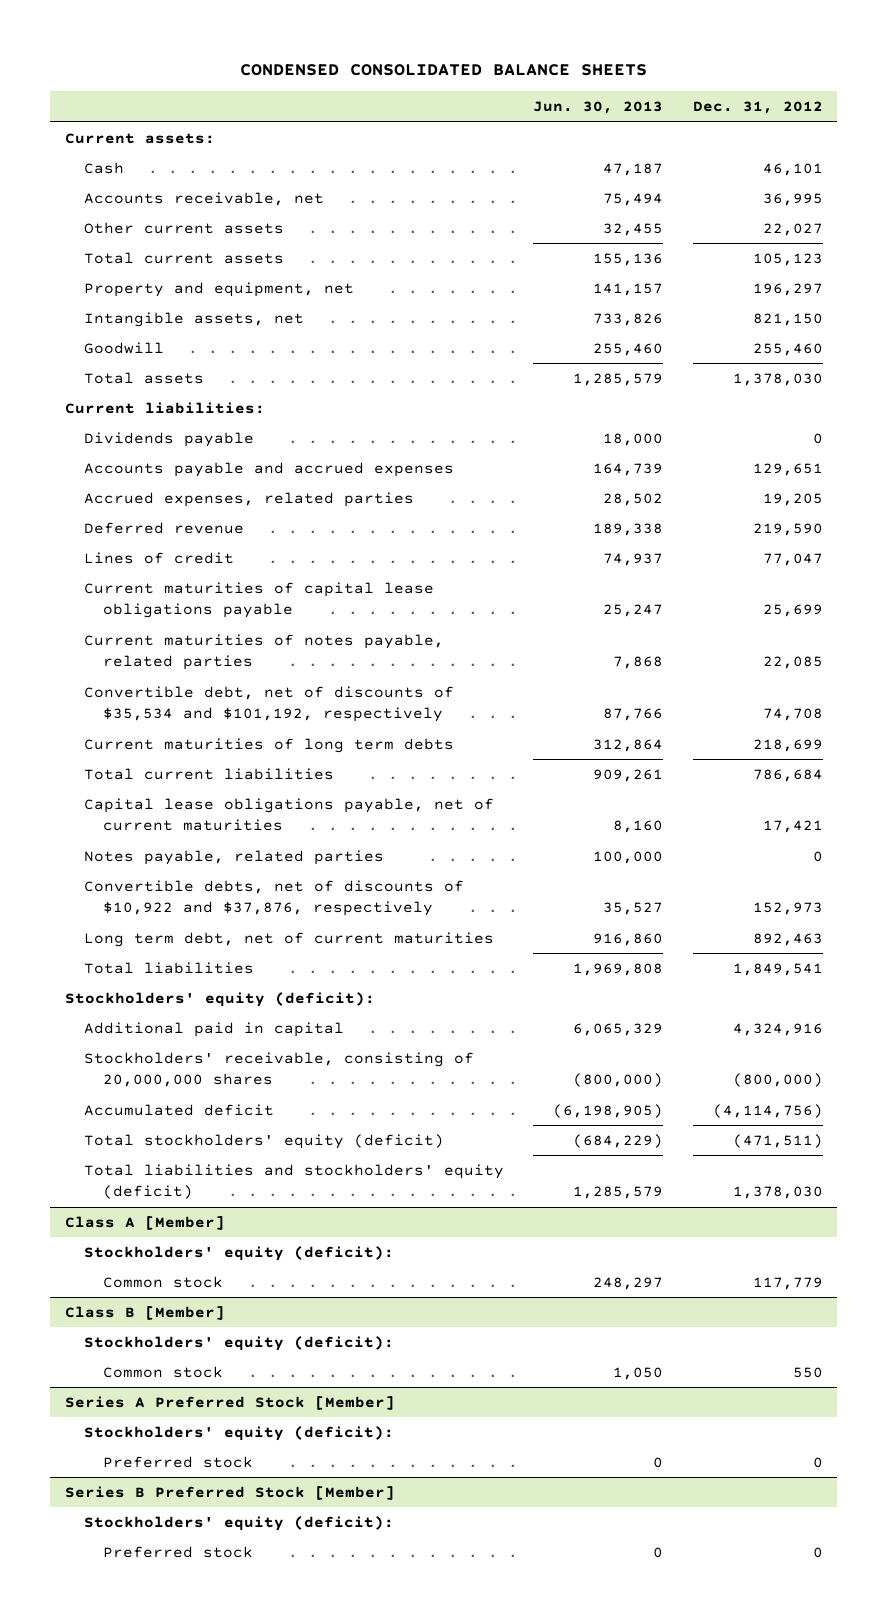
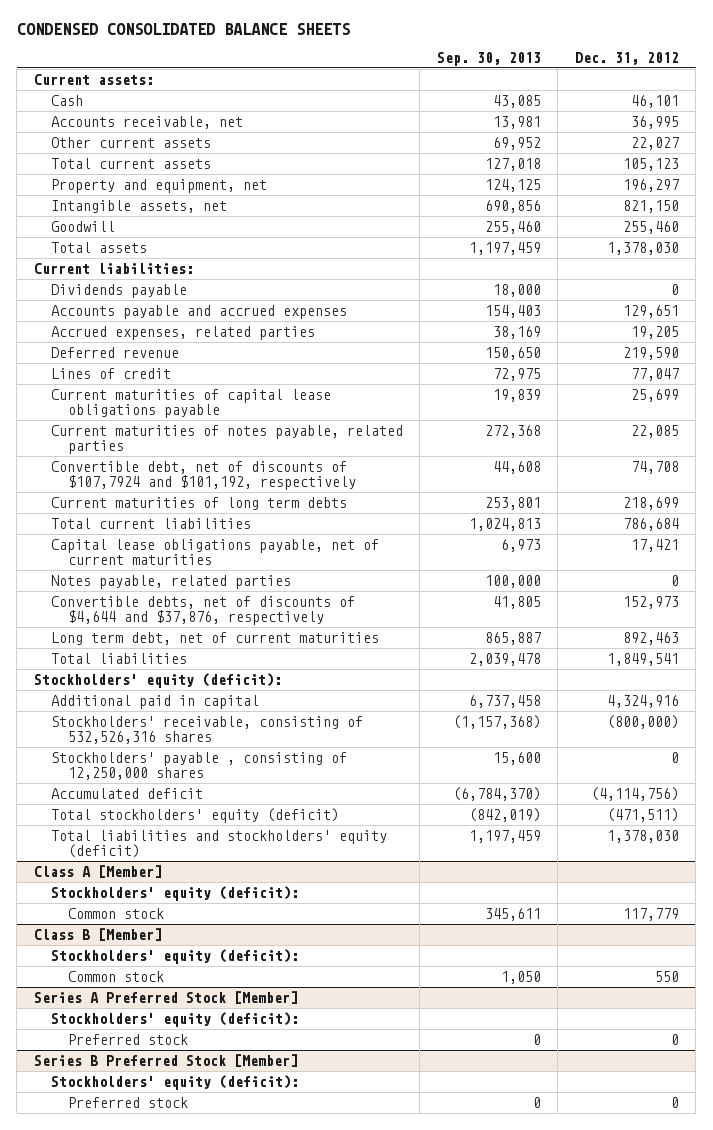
[533,101,664,115] Jun. 30, 2013 -> none
none -> [436,52,541,67] Sep. 30, 2013
[83,686,454,723] Convertible debt, net of discounts of $35,534 and $101,192, respectively -> [51,460,357,491] Convertible debt, net of discounts of $107,7924 and $101,192, respectively
[83,880,464,917] Convertible debts, net of discounts of $10,922 and $37,876, respectively -> [51,595,356,626] Convertible debts, net of discounts of $4,644 and $37,876, respectively
[83,1052,474,1088] Stockholders' receivable, consisting of 20,000,000 shares -> [51,715,364,745] Stockholders' receivable, consisting of 532,526,316 shares
none -> [51,751,348,781] Stockholders' payable , consisting of 12,250,000 shares

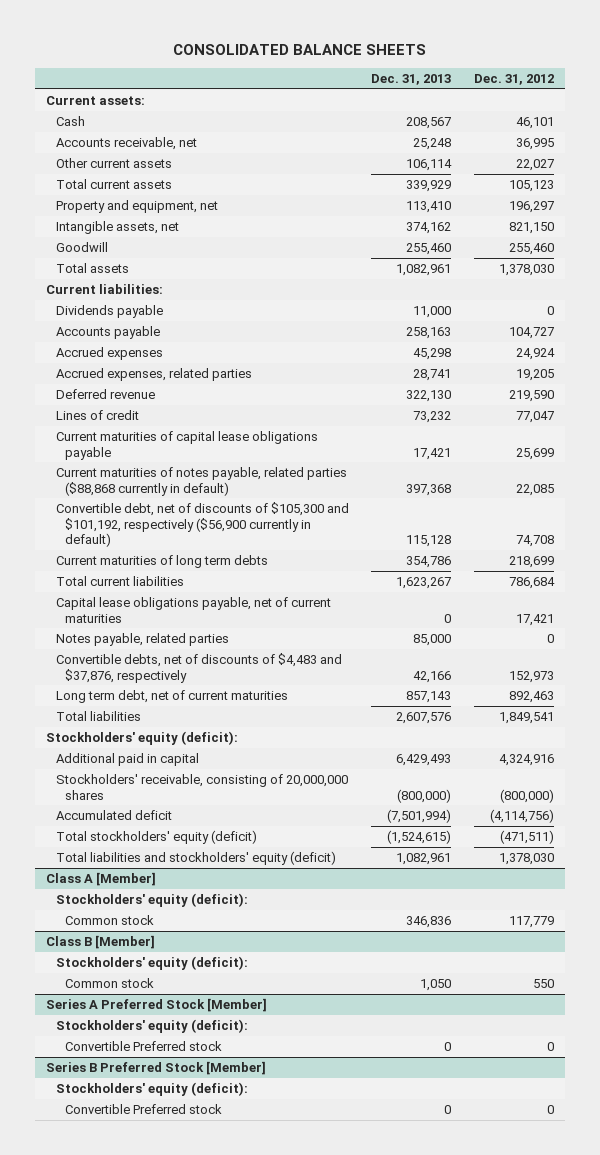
[16,23,350,36] CONDENSED CONSOLIDATED BALANCE SHEETS -> [172,43,426,55] CONSOLIDATED BALANCE SHEETS
[436,52,541,67] Sep. 30, 2013 -> none
none -> [371,73,452,85] Dec. 31, 2013
[51,304,348,319] Accounts payable and accrued expenses -> none
none -> [55,326,160,340] Accounts payable
none -> [55,347,163,361] Accrued expenses
[51,424,404,455] Current maturities of notes payable, related parties -> [55,467,347,496] Current maturities of notes payable, related parties ($88,868 currently in default)
[51,460,357,491] Convertible debt, net of discounts of $107,7924 and $101,192, respectively -> [55,502,349,548] Convertible debt, net of discounts of $105,300 and $101,192, respectively ($56,900 currently in default)
[51,595,356,626] Convertible debts, net of discounts of $4,644 and $37,876, respectively -> [55,653,342,683] Convertible debts, net of discounts of $4,483 and $37,876, respectively
[51,751,348,781] Stockholders' payable , consisting of 12,250,000 shares -> none
[51,715,364,745] Stockholders' receivable, consisting of 532,526,316 shares -> [55,774,348,800] Stockholders' receivable, consisting of 20,000,000 shares
[68,1033,189,1045] Preferred stock -> [65,1041,223,1052] Convertible Preferred stock
[68,1096,189,1108] Preferred stock -> [65,1104,223,1115] Convertible Preferred stock

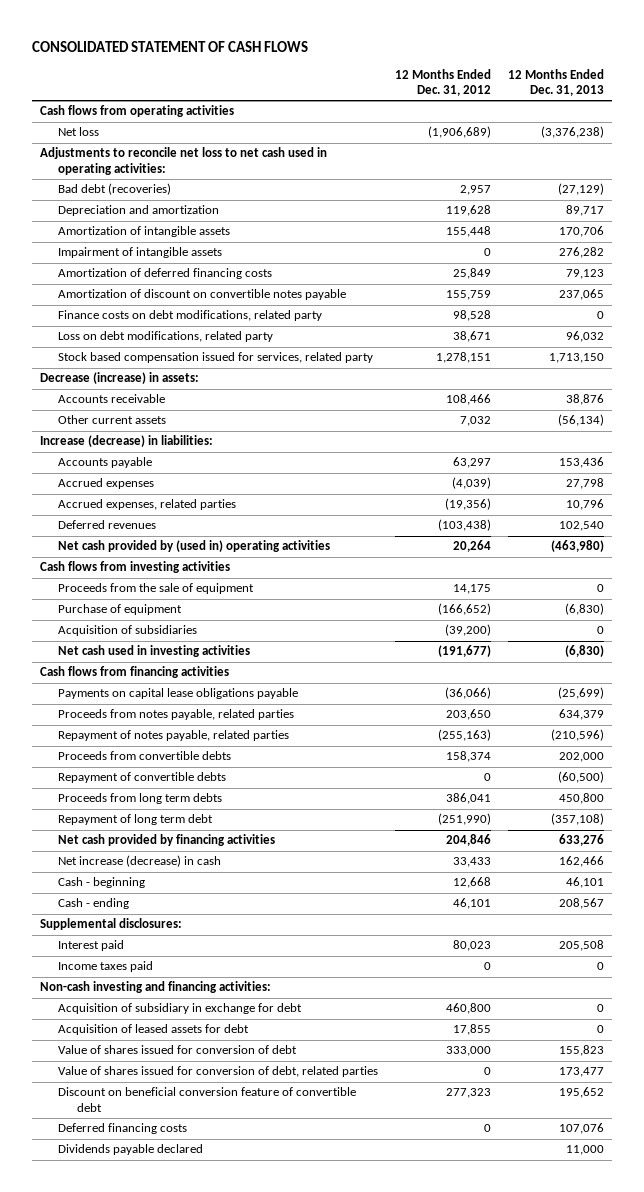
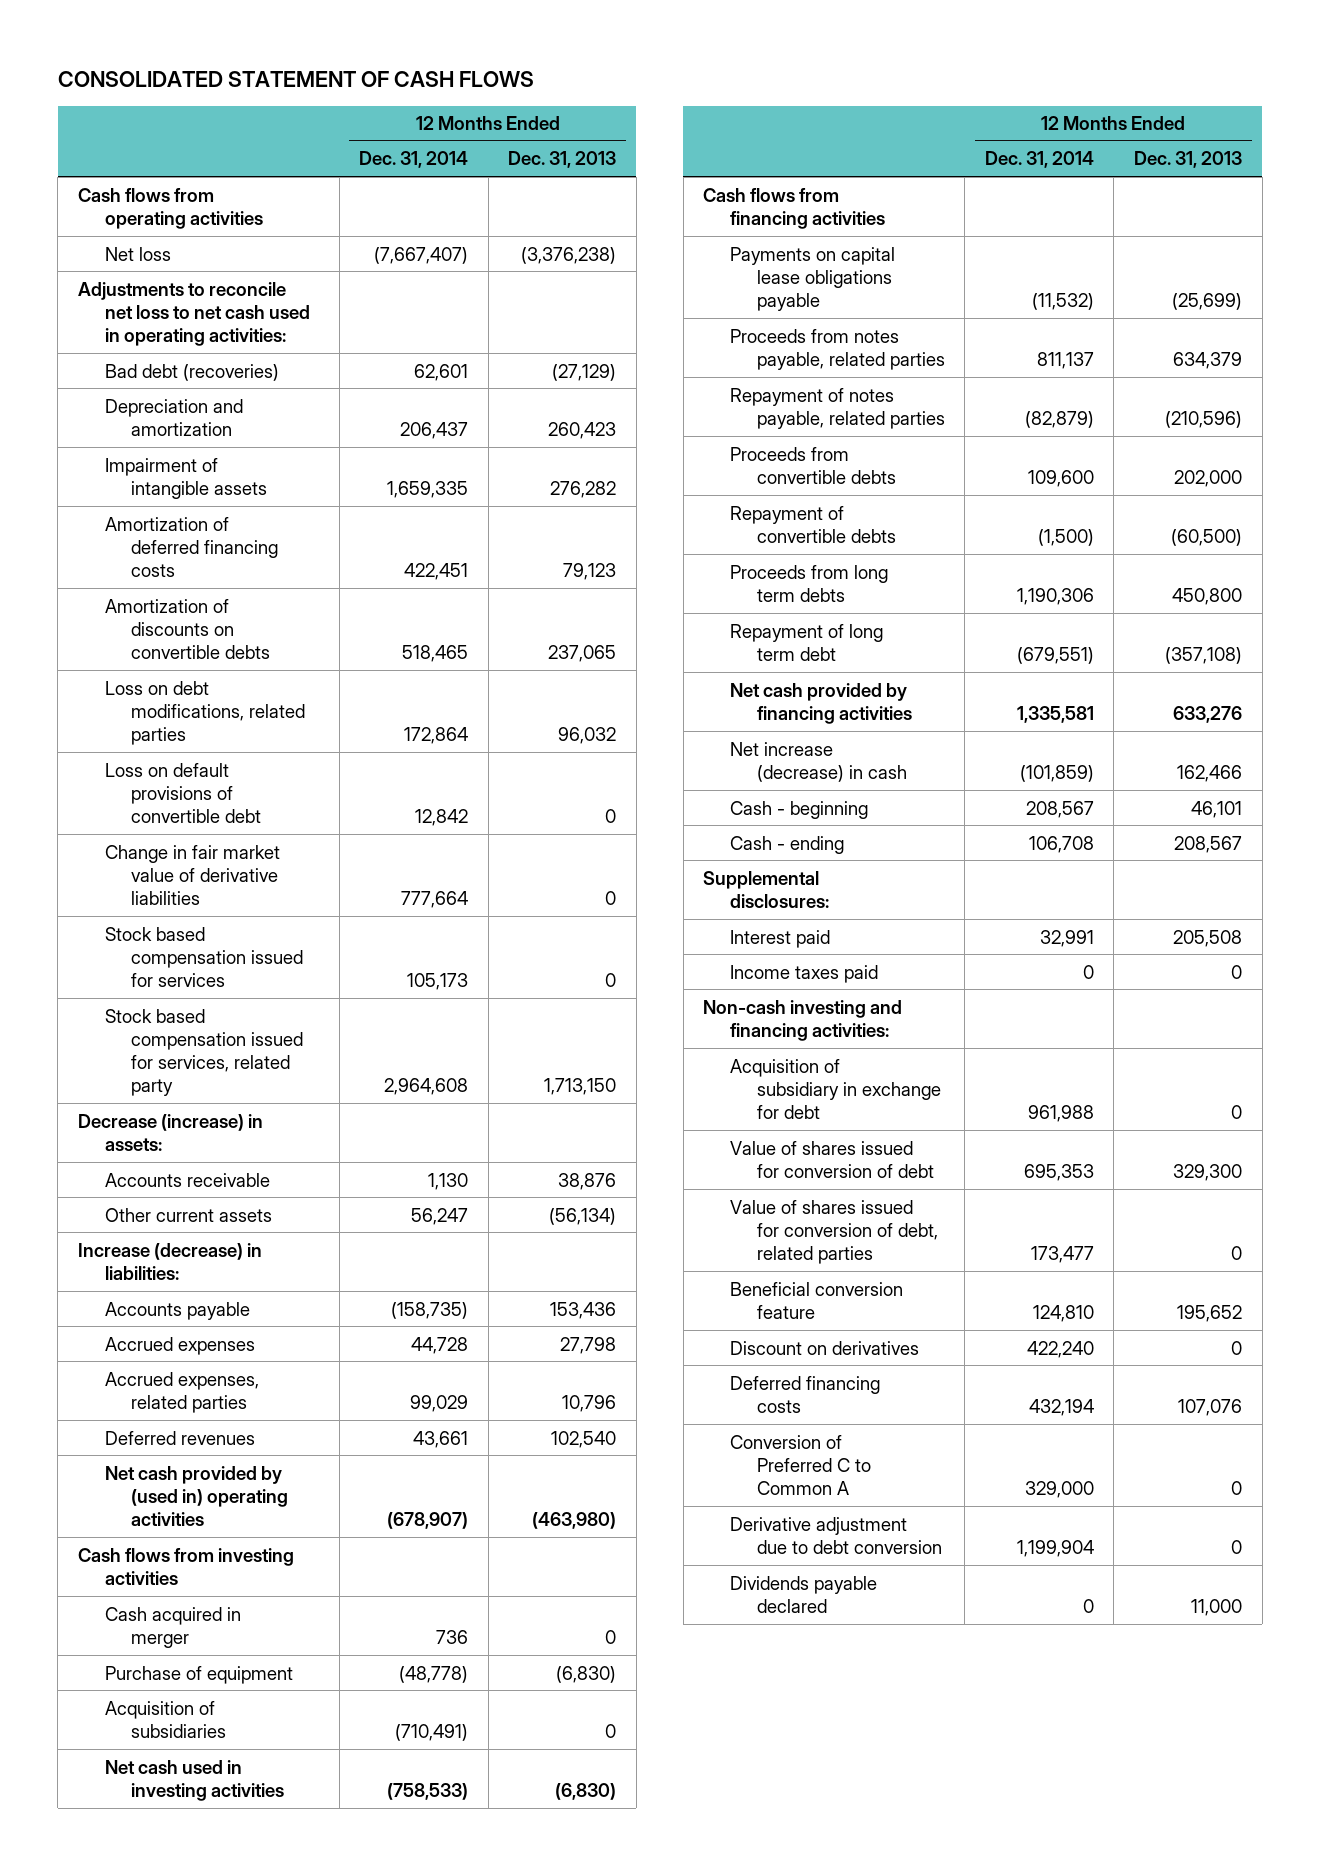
[395,69,492,97] 12 Months Ended Dec. 31, 2012 -> none
none -> [359,151,469,169] Dec. 31, 2014
[58,226,231,238] Amortization of intangible assets -> none
[565,205,604,217] 89,717 -> [548,421,617,439] 260,423
[58,310,323,322] Finance costs on debt modifications, related party -> none
[58,289,347,301] Amortization of discount on convertible notes payable -> [104,598,271,659] Amortization of discounts on convertible debts
[58,331,274,343] Loss on debt modifications, related party -> [104,680,306,745] Loss on debt modifications, related parties
none -> [104,762,262,823] Loss on default provisions of convertible debt
none -> [104,844,280,905] Change in fair market value of derivative liabilities
none -> [104,926,304,987] Stock based compensation issued for services
[58,583,255,595] Proceeds from the sale of equipment -> none
none -> [104,1606,241,1648] Cash acquired in merger
[58,1024,250,1036] Acquisition of leased assets for debt -> none
[558,1045,604,1057] 155,823 -> [1173,1163,1243,1181] 329,300
[558,1067,604,1078] 173,477 -> [1231,1245,1243,1260] 0
[58,1087,357,1112] Discount on beneficial conversion feature of convertible debt -> [730,1281,904,1319] Beneficial conversion feature
none -> [730,1340,920,1355] Discount on derivatives
none -> [730,1434,871,1495] Conversion of Preferred C to Common A
none -> [730,1516,942,1554] Derivative adjustment due to debt conversion

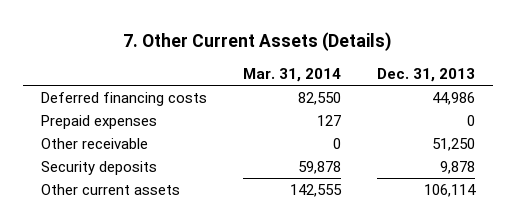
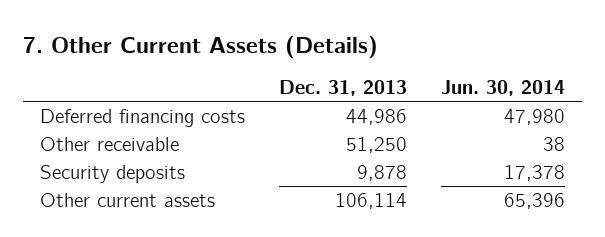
[242,67,341,82] Mar. 31, 2014 -> none
none -> [441,79,566,96] Jun. 30, 2014
[41,115,158,130] Prepaid expenses -> none

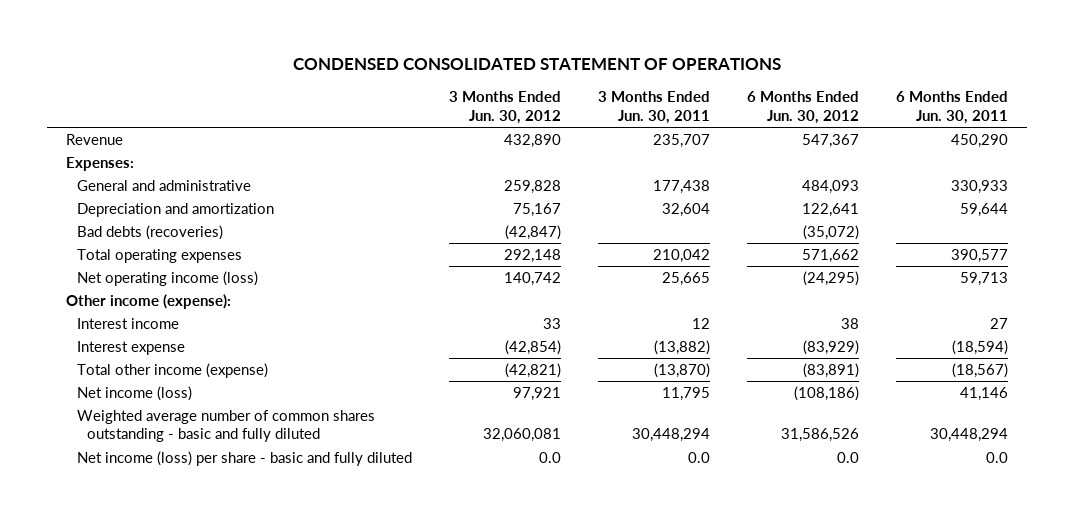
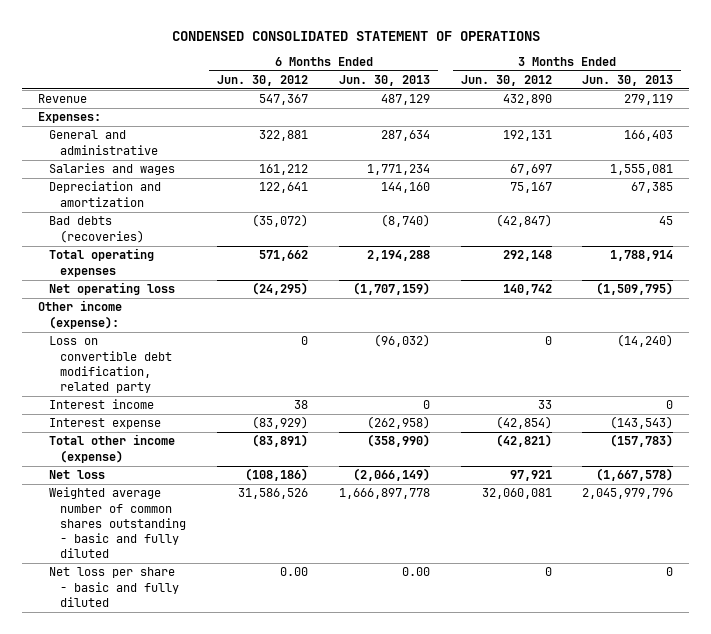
[597,91,710,124] 3 Months Ended Jun. 30, 2011 -> none
[896,91,1009,124] 6 Months Ended Jun. 30, 2011 -> none
none -> [338,75,430,87] Jun. 30, 2013
none -> [582,75,674,87] Jun. 30, 2013
[503,180,561,195] 259,828 -> [502,130,552,142] 192,131
[801,180,859,195] 484,093 -> [259,130,309,142] 322,881
none -> [49,163,176,176] Salaries and wages
[76,271,258,287] Net operating income (loss) -> [49,282,176,296] Net operating loss
none -> [49,336,173,393] Loss on convertible debt modification, related party
[76,386,192,402] Net income (loss) -> [49,470,106,480] Net loss
[76,451,412,467] Net income (loss) per share - basic and fully diluted -> [49,567,180,607] Net loss per share - basic and fully diluted
[538,452,561,464] 0.0 -> [544,567,552,577] 0
[836,452,859,464] 0.0 -> [280,567,309,577] 0.00

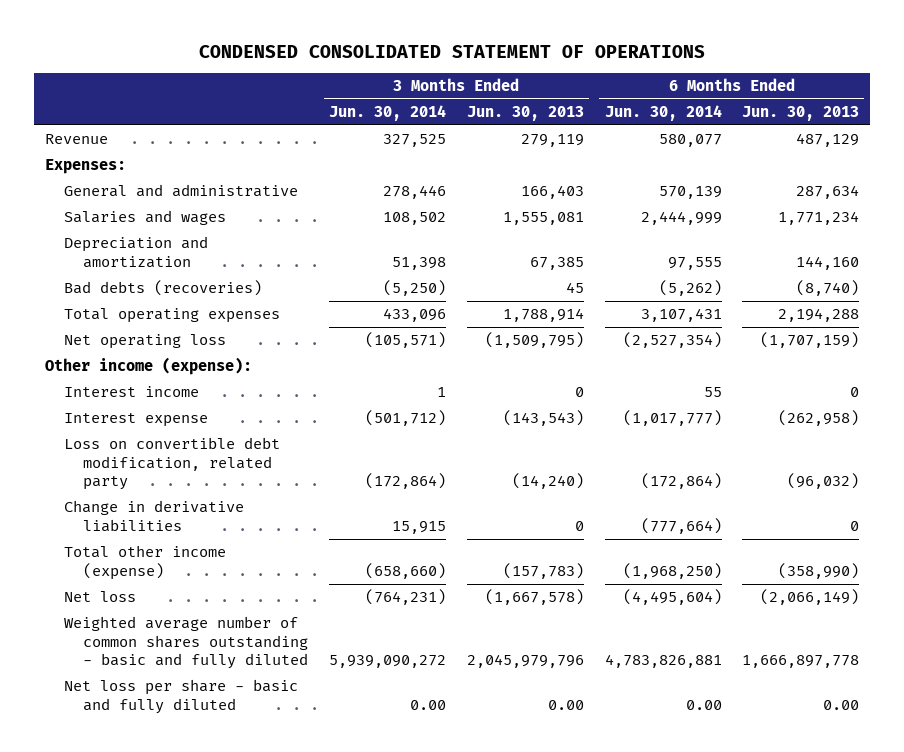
[217,75,309,87] Jun. 30, 2012 -> none
[460,75,552,87] Jun. 30, 2012 -> none
none -> [329,105,447,122] Jun. 30, 2014
none -> [604,105,722,122] Jun. 30, 2014
[49,336,173,393] Loss on convertible debt modification, related party -> [63,437,280,491] Loss on convertible debt modification, related party
none -> [63,500,244,532] Change in derivative liabilities
[666,567,674,577] 0 -> [547,699,584,710] 0.00

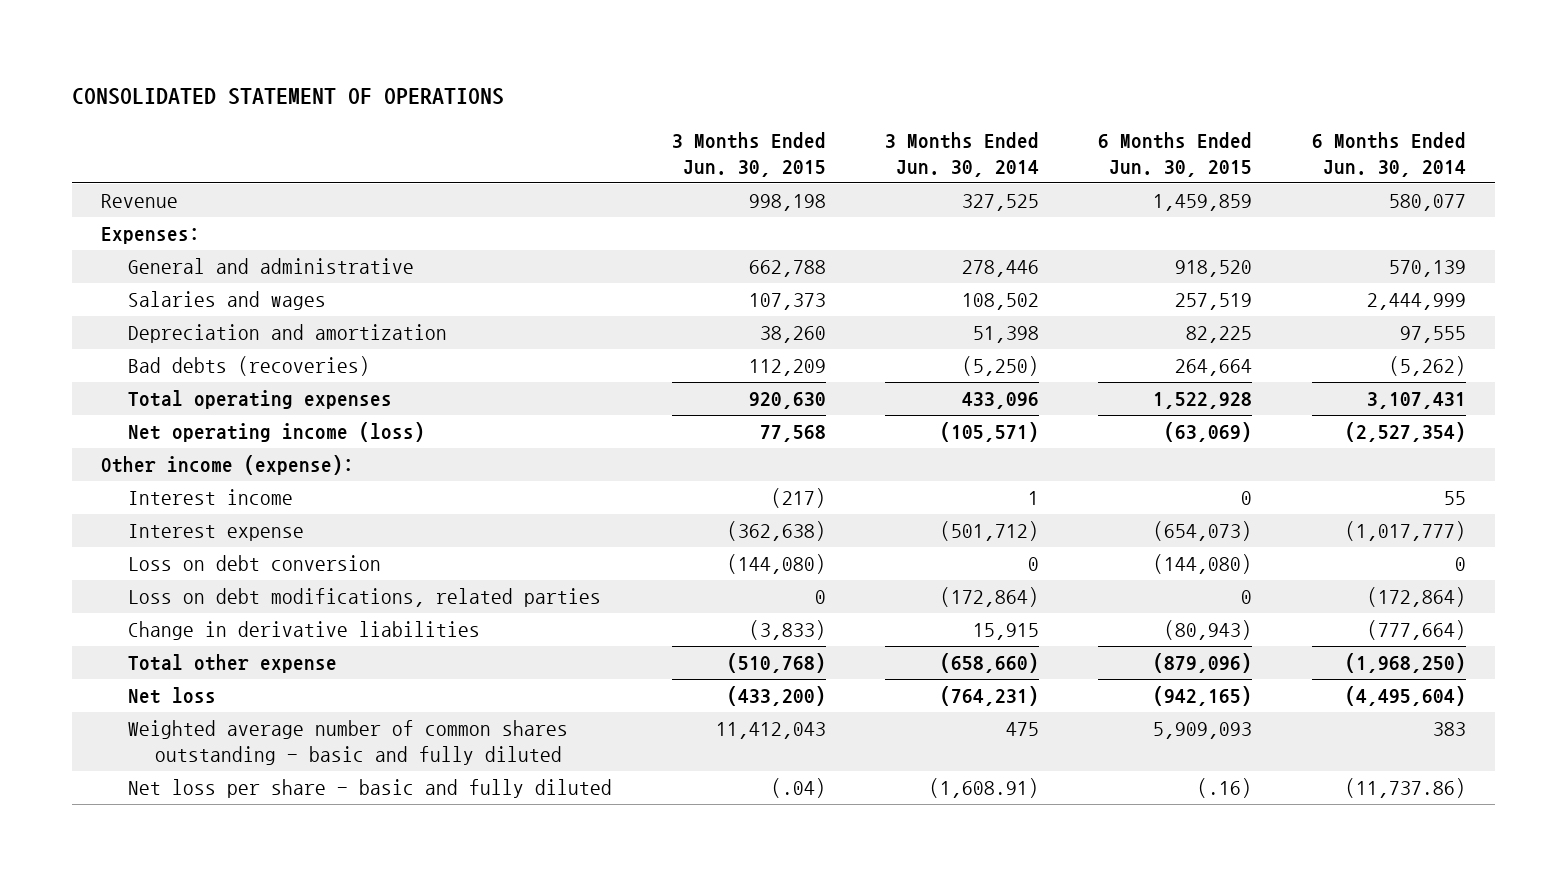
[198,44,705,58] CONDENSED CONSOLIDATED STATEMENT OF OPERATIONS -> [71,88,504,106] CONSOLIDATED STATEMENT OF OPERATIONS
[466,106,584,122] Jun. 30, 2013 -> none
[742,106,860,122] Jun. 30, 2013 -> none
none -> [671,132,826,177] 3 Months Ended Jun. 30, 2015
none -> [1098,132,1253,177] 6 Months Ended Jun. 30, 2015
[63,334,226,350] Net operating loss -> [128,422,426,443] Net operating income (loss)
none -> [128,555,382,572] Loss on debt conversion
[63,437,280,491] Loss on convertible debt modification, related party -> [128,588,602,608] Loss on debt modifications, related parties
[63,545,226,580] Total other income (expense) -> [128,654,338,674] Total other expense
[329,655,447,669] 5,939,090,272 -> [1005,722,1039,737] 475
[604,654,722,669] 4,783,826,881 -> [1432,722,1466,737] 383
[410,699,447,710] 0.00 -> [928,778,1039,799] (1,608.91)
[685,699,722,710] 0.00 -> [1344,778,1466,799] (11,737.86)

